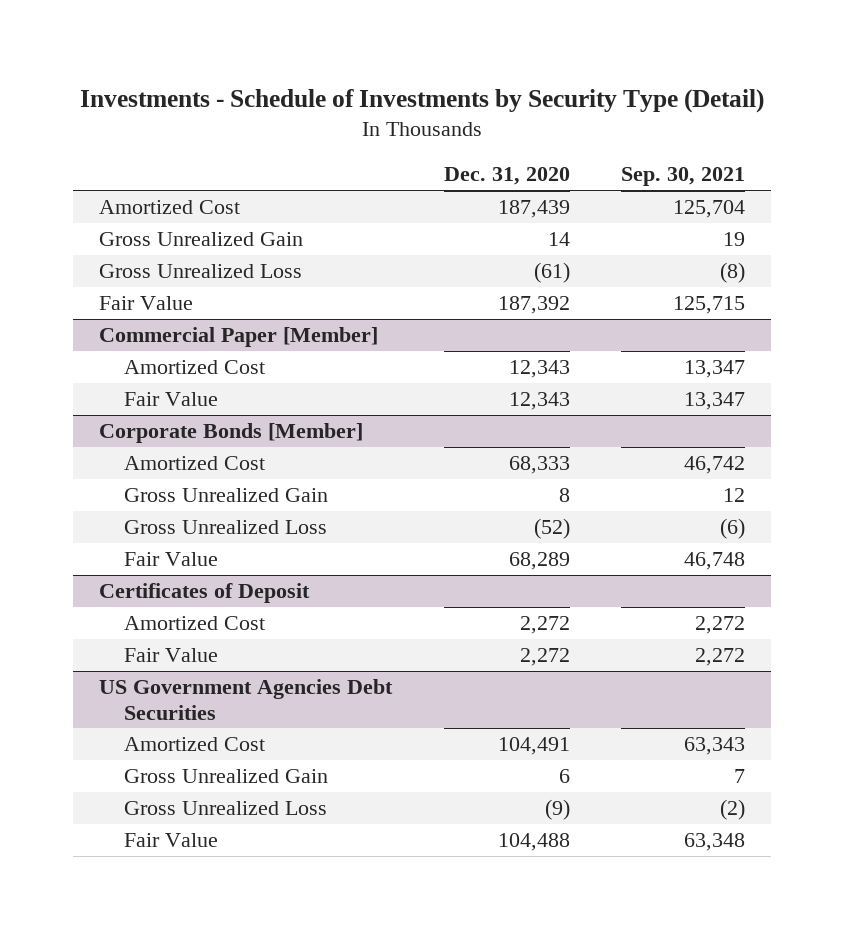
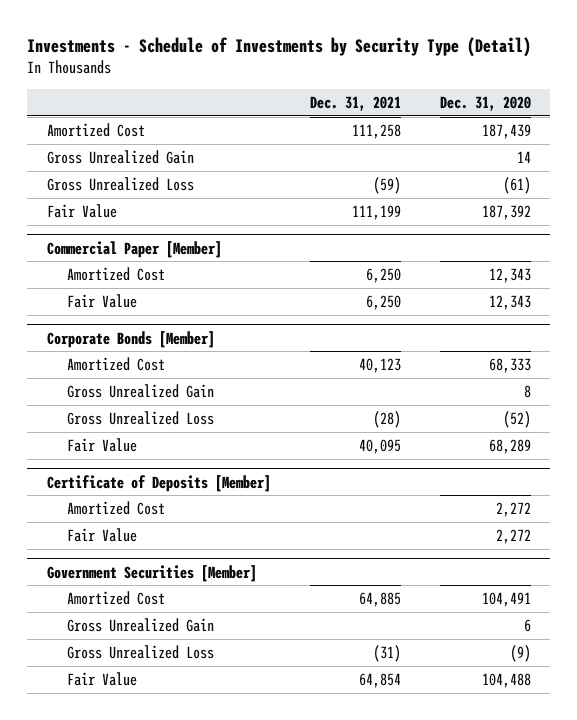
[621,167,746,187] Sep. 30, 2021 -> none
none -> [309,95,401,111] Dec. 31, 2021
[98,582,310,603] Certificates of Deposit -> [46,474,271,492] Certificate of Deposits [Member]
[98,678,393,720] US Government Agencies Debt Securities -> [46,564,257,582] Government Securities [Member]

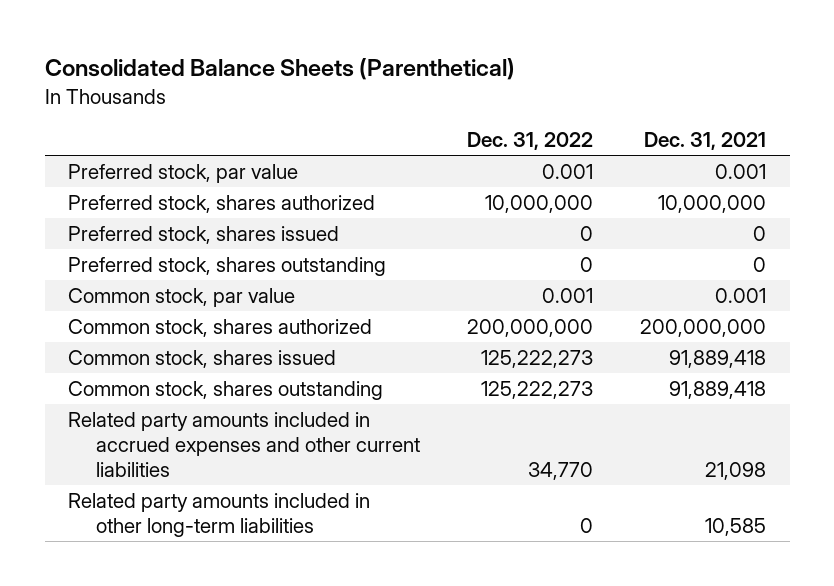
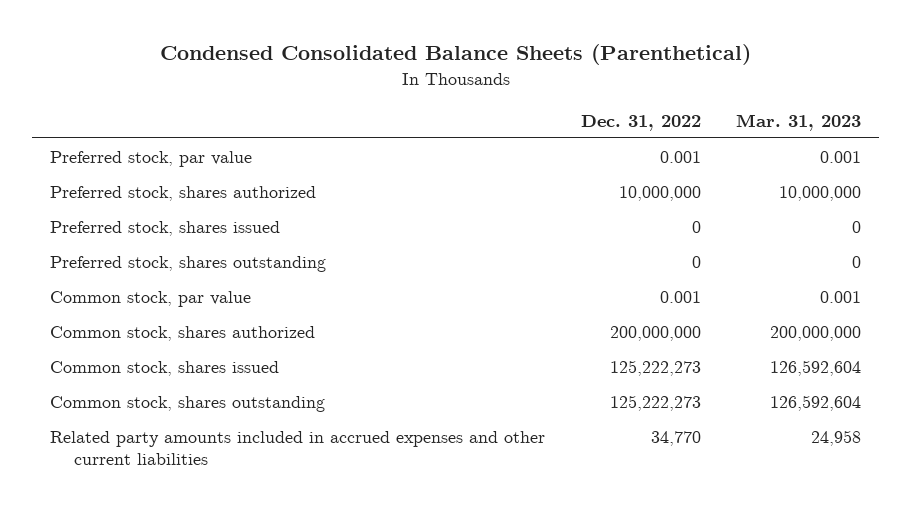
[44,58,515,81] Consolidated Balance Sheets (Parenthetical) -> [159,44,751,66] Condensed Consolidated Balance Sheets (Parenthetical)
[644,132,767,151] Dec. 31, 2021 -> none
none -> [736,113,862,131] Mar. 31, 2023
[68,492,371,538] Related party amounts included in other long-term liabilities -> none

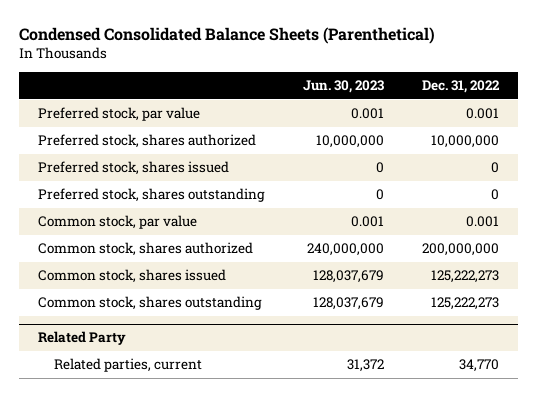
[736,113,862,131] Mar. 31, 2023 -> none
none -> [303,80,385,94] Jun. 30, 2023
none -> [37,331,126,346] Related Party
[49,430,545,466] Related party amounts included in accrued expenses and other current liabilities -> [54,358,203,373] Related parties, current

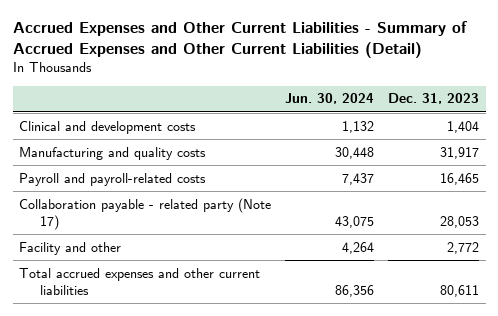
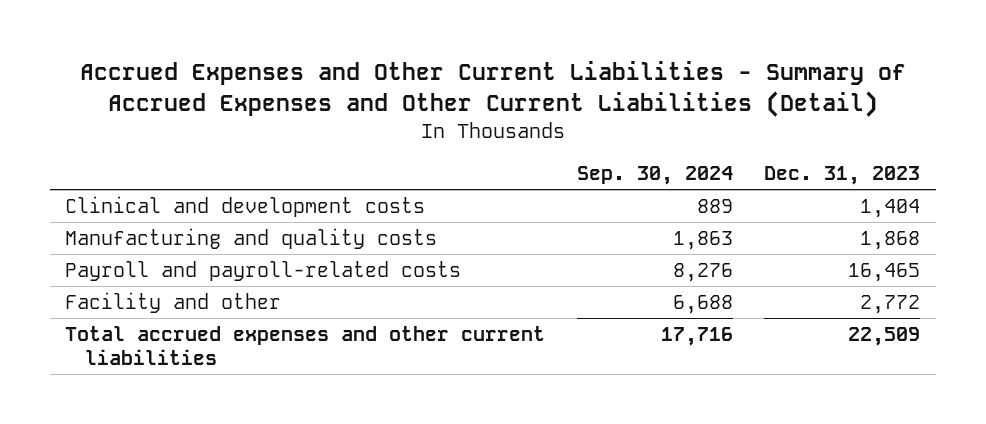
[285,93,375,105] Jun. 30, 2024 -> none
none -> [576,166,733,186] Sep. 30, 2024
[439,146,479,159] 31,917 -> [860,230,921,250] 1,868
[19,197,272,230] Collaboration payable - related party (Note 17) -> none
[439,284,479,297] 80,611 -> [848,326,921,346] 22,509

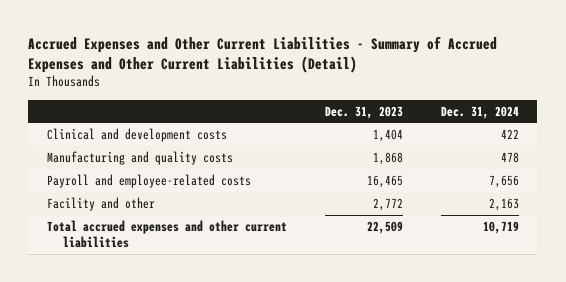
[576,166,733,186] Sep. 30, 2024 -> none
none -> [440,105,519,119] Dec. 31, 2024
[65,260,462,281] Payroll and payroll-related costs -> [47,174,252,189] Payroll and employee-related costs

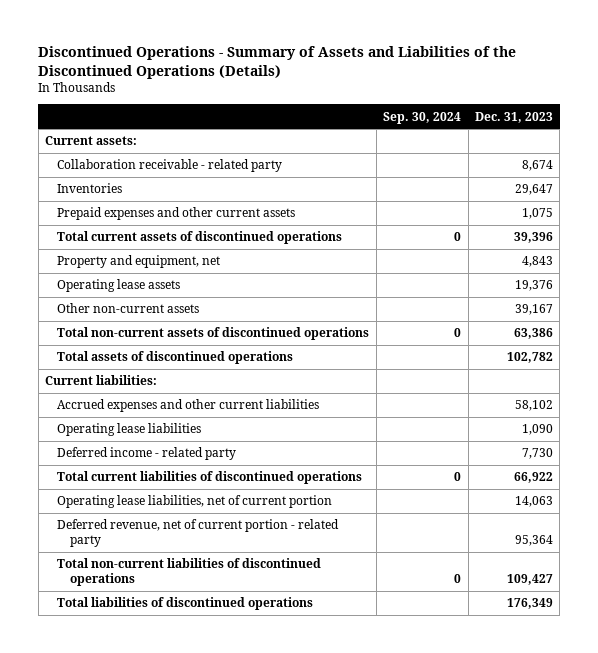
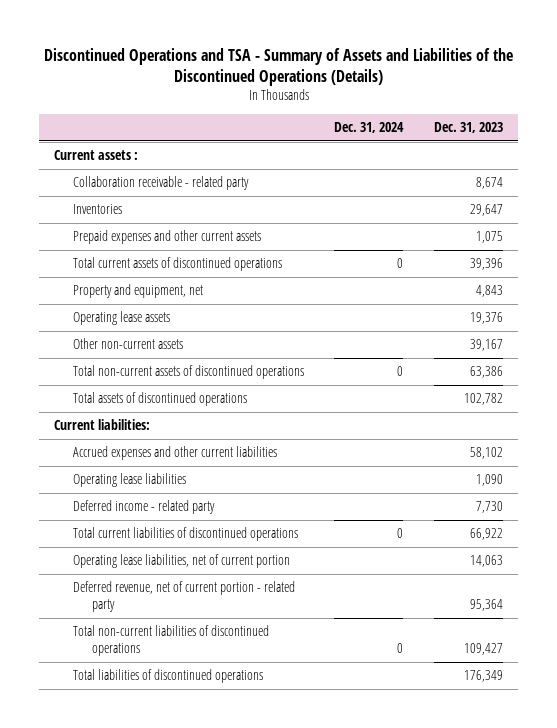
[38,46,517,79] Discontinued Operations - Summary of Assets and Liabilities of the Discontinued Operations (Details) -> [43,47,513,86] Discontinued Operations and TSA - Summary of Assets and Liabilities of the Discontinued Operations (Details)
[383,111,462,124] Sep. 30, 2024 -> none
none -> [334,122,405,134] Dec. 31, 2024
[45,136,138,146] Current assets: -> [54,150,139,161] Current assets :

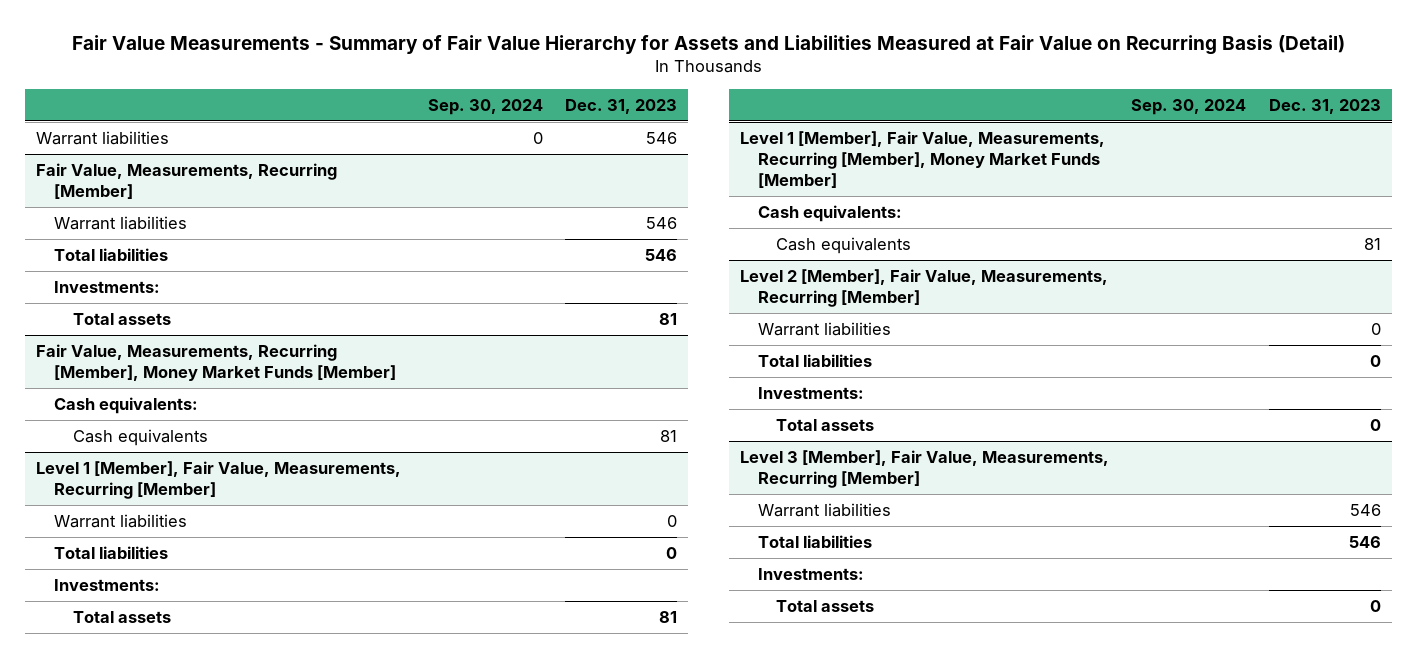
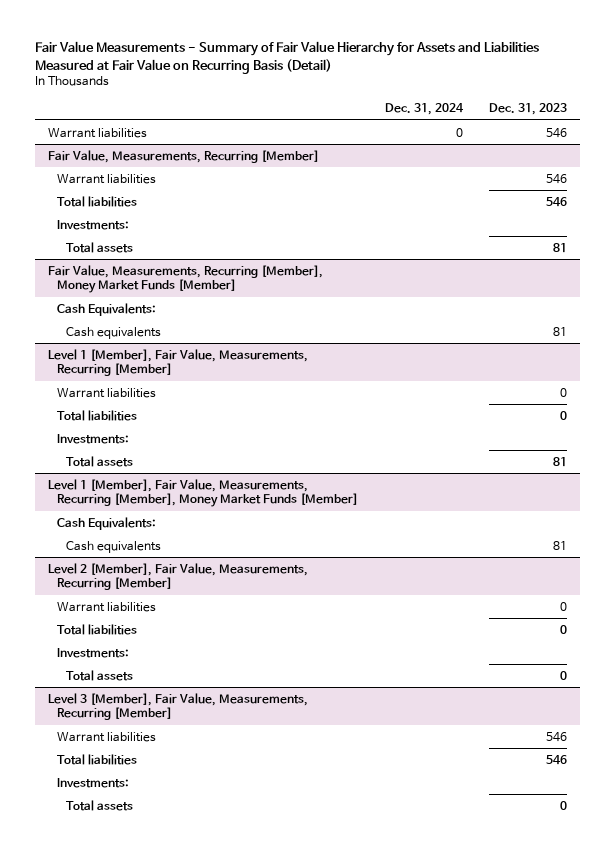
[427,98,543,115] Sep. 30, 2024 -> none
none -> [384,103,464,116] Dec. 31, 2024
[54,396,199,414] Cash equivalents: -> [56,302,156,316] Cash Equivalents:
[758,204,903,222] Cash equivalents: -> [56,516,156,530] Cash Equivalents:

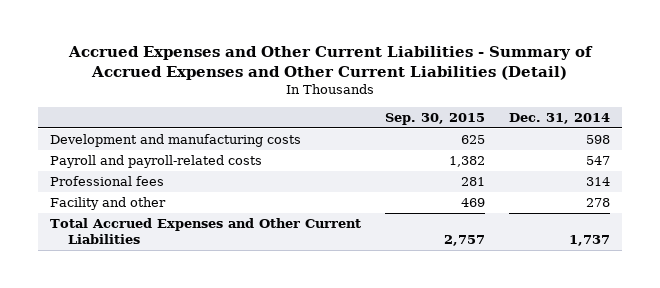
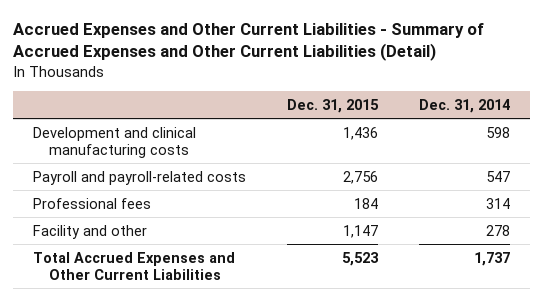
[385,112,486,125] Sep. 30, 2015 -> none
none -> [286,98,379,113] Dec. 31, 2015
[49,134,301,148] Development and manufacturing costs -> [33,126,197,158] Development and clinical manufacturing costs

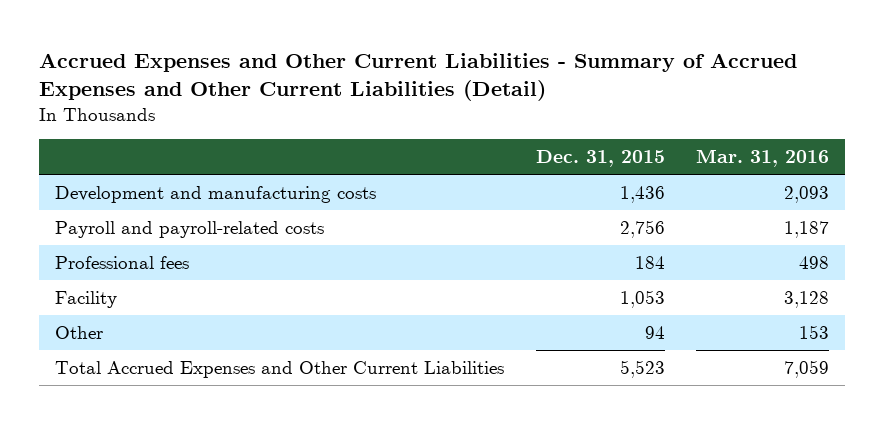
[418,98,510,113] Dec. 31, 2014 -> none
none -> [695,149,829,168] Mar. 31, 2016
[33,126,197,158] Development and clinical manufacturing costs -> [55,185,377,203] Development and manufacturing costs
none -> [55,290,118,308] Facility
[33,224,148,239] Facility and other -> [55,325,104,339] Other
[342,224,378,238] 1,147 -> [644,325,665,339] 94

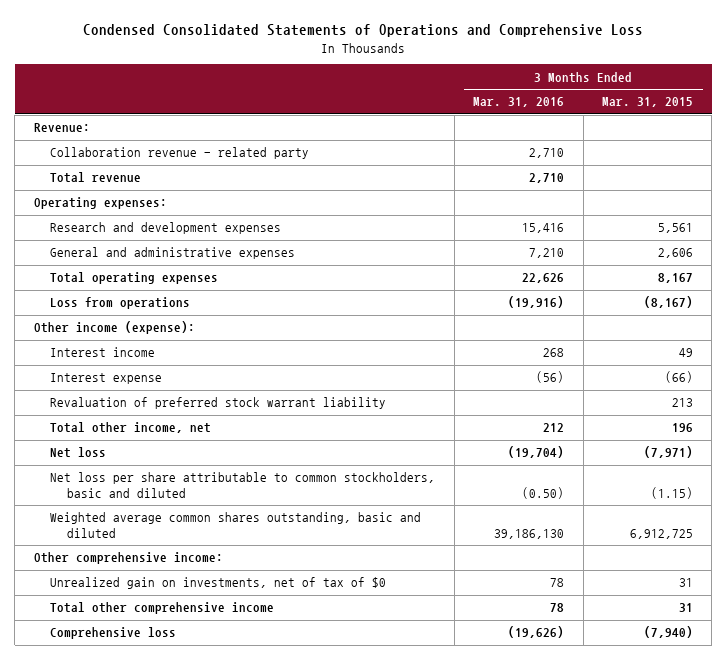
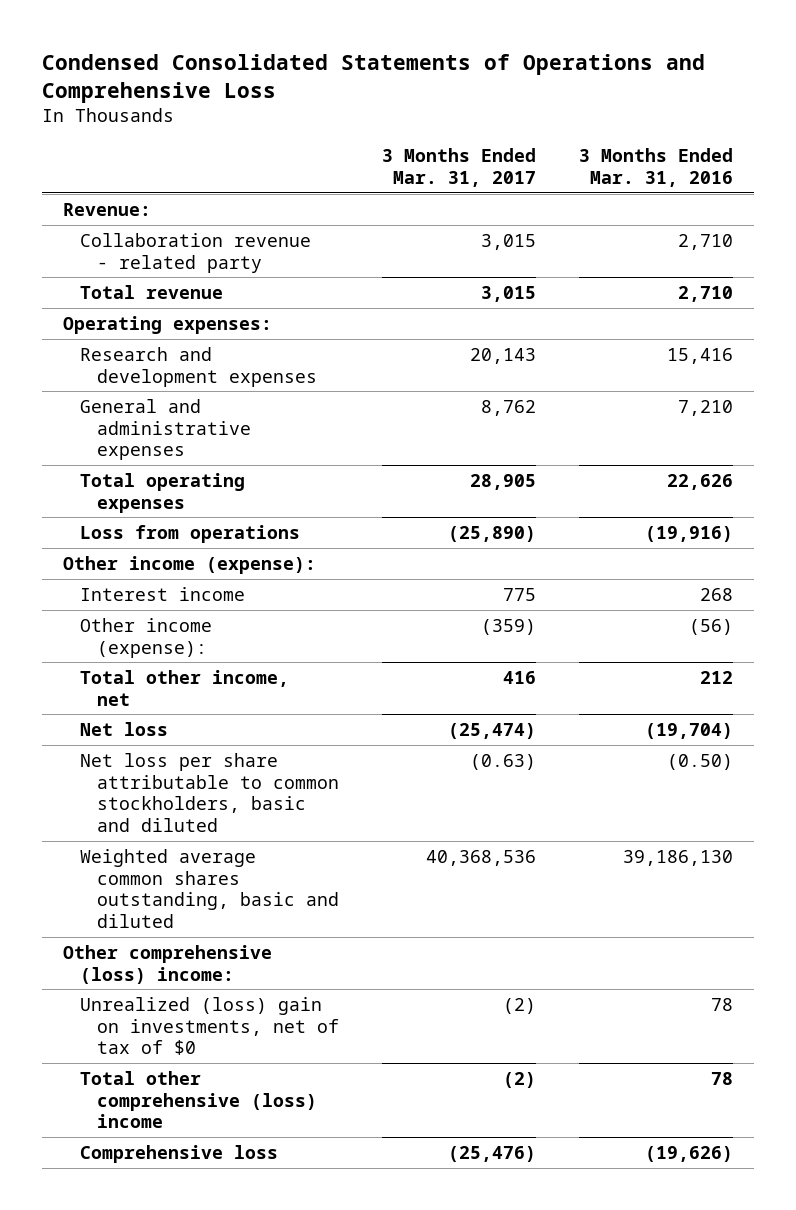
[602,97,694,108] Mar. 31, 2015 -> none
none -> [381,148,536,187] 3 Months Ended Mar. 31, 2017
[50,373,163,385] Interest expense -> none
[50,397,387,410] Revaluation of preferred stock warrant liability -> none
none -> [79,617,212,658] Other income (expense):
[33,552,223,565] Other comprehensive income: -> [62,944,272,984] Other comprehensive (loss) income:
[50,577,387,590] Unrealized gain on investments, net of tax of $0 -> [79,996,339,1056] Unrealized (loss) gain on investments, net of tax of $0
[50,602,275,615] Total other comprehensive income -> [79,1070,317,1129] Total other comprehensive (loss) income

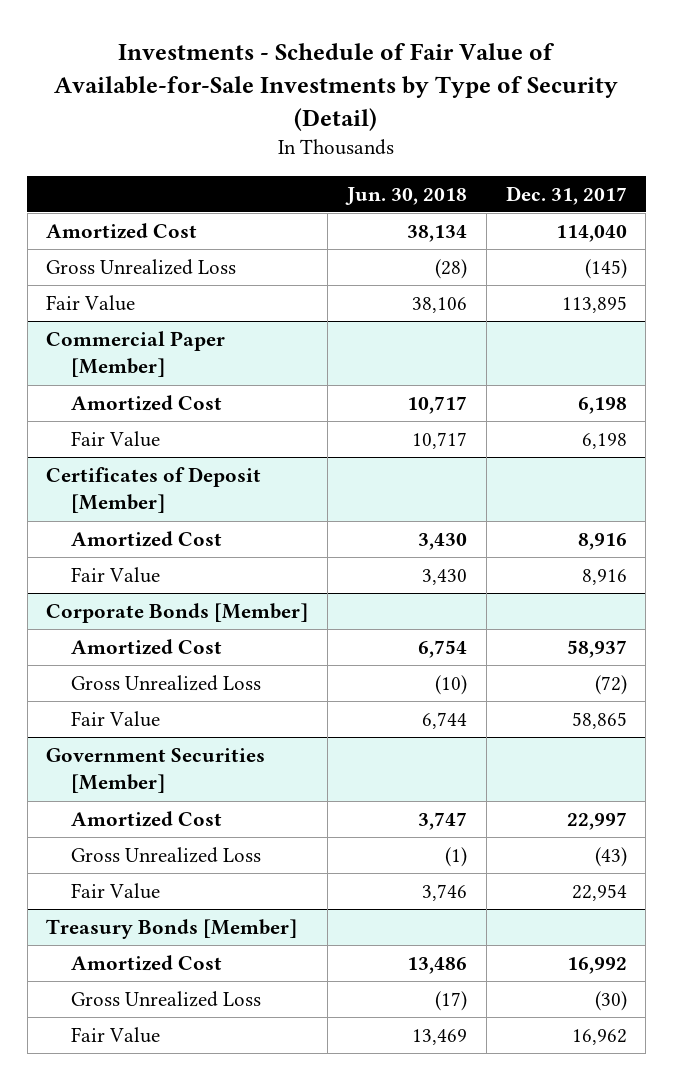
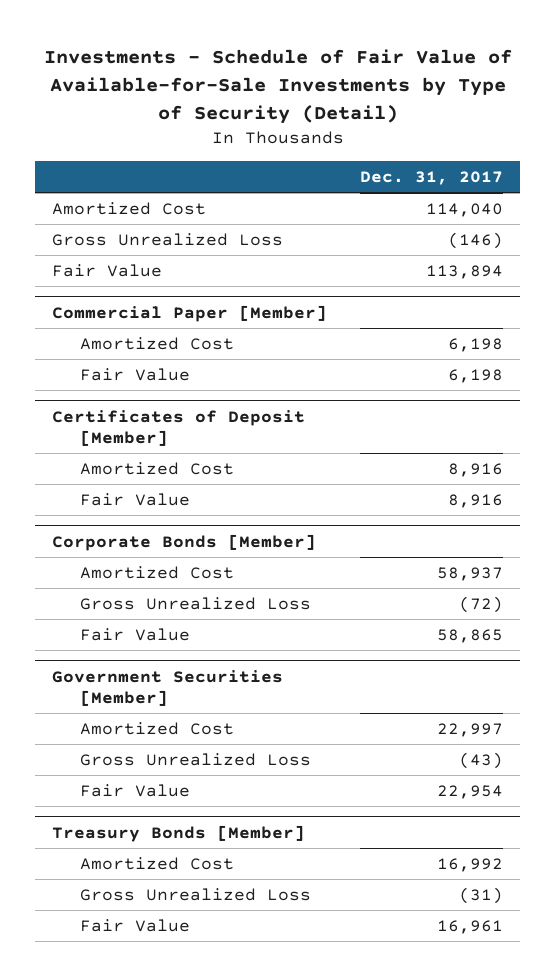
[344,186,467,205] Jun. 30, 2018 -> none
[584,258,627,279] (145) -> [448,231,504,249] (146)
[561,295,627,313] 113,895 -> [426,264,504,279] 113,894
[594,990,627,1011] (30) -> [459,886,504,904] (31)
[571,1028,627,1045] 16,962 -> [437,919,504,934] 16,961

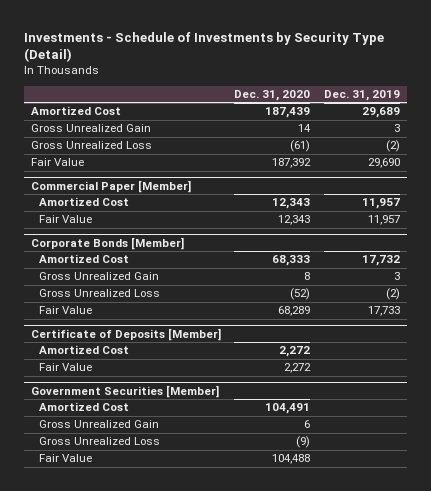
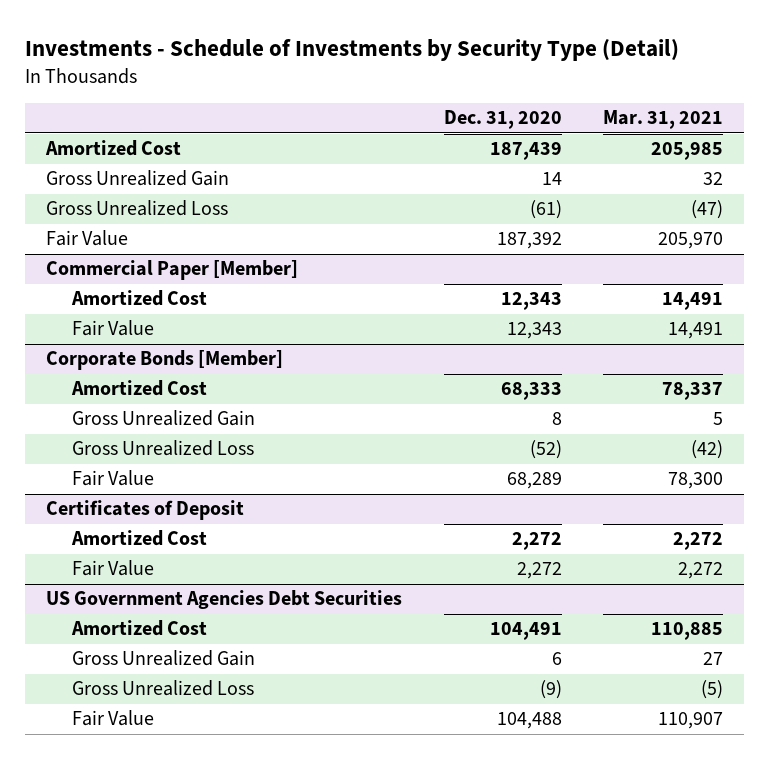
[323,90,400,102] Dec. 31, 2019 -> none
none -> [603,110,724,130] Mar. 31, 2021
[30,327,221,341] Certificate of Deposits [Member] -> [45,500,244,521] Certificates of Deposit
[30,384,219,398] Government Securities [Member] -> [45,590,402,610] US Government Agencies Debt Securities

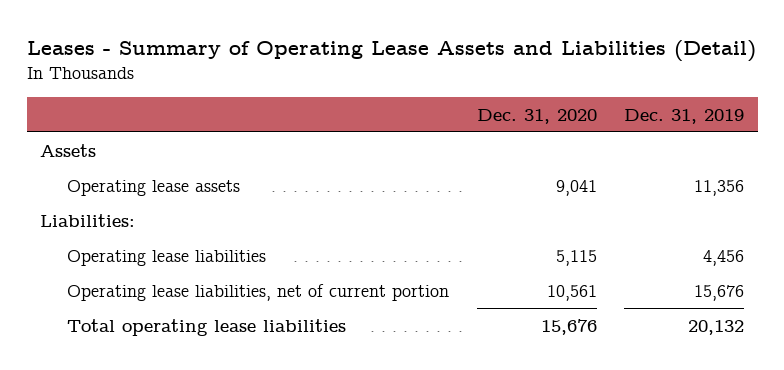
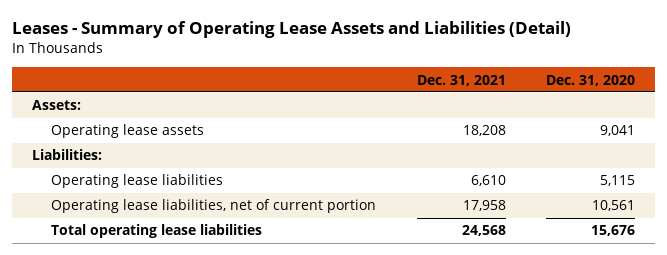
[624,108,745,124] Dec. 31, 2019 -> none
none -> [416,74,506,86] Dec. 31, 2021
[40,143,97,157] Assets -> [32,100,82,111] Assets:

